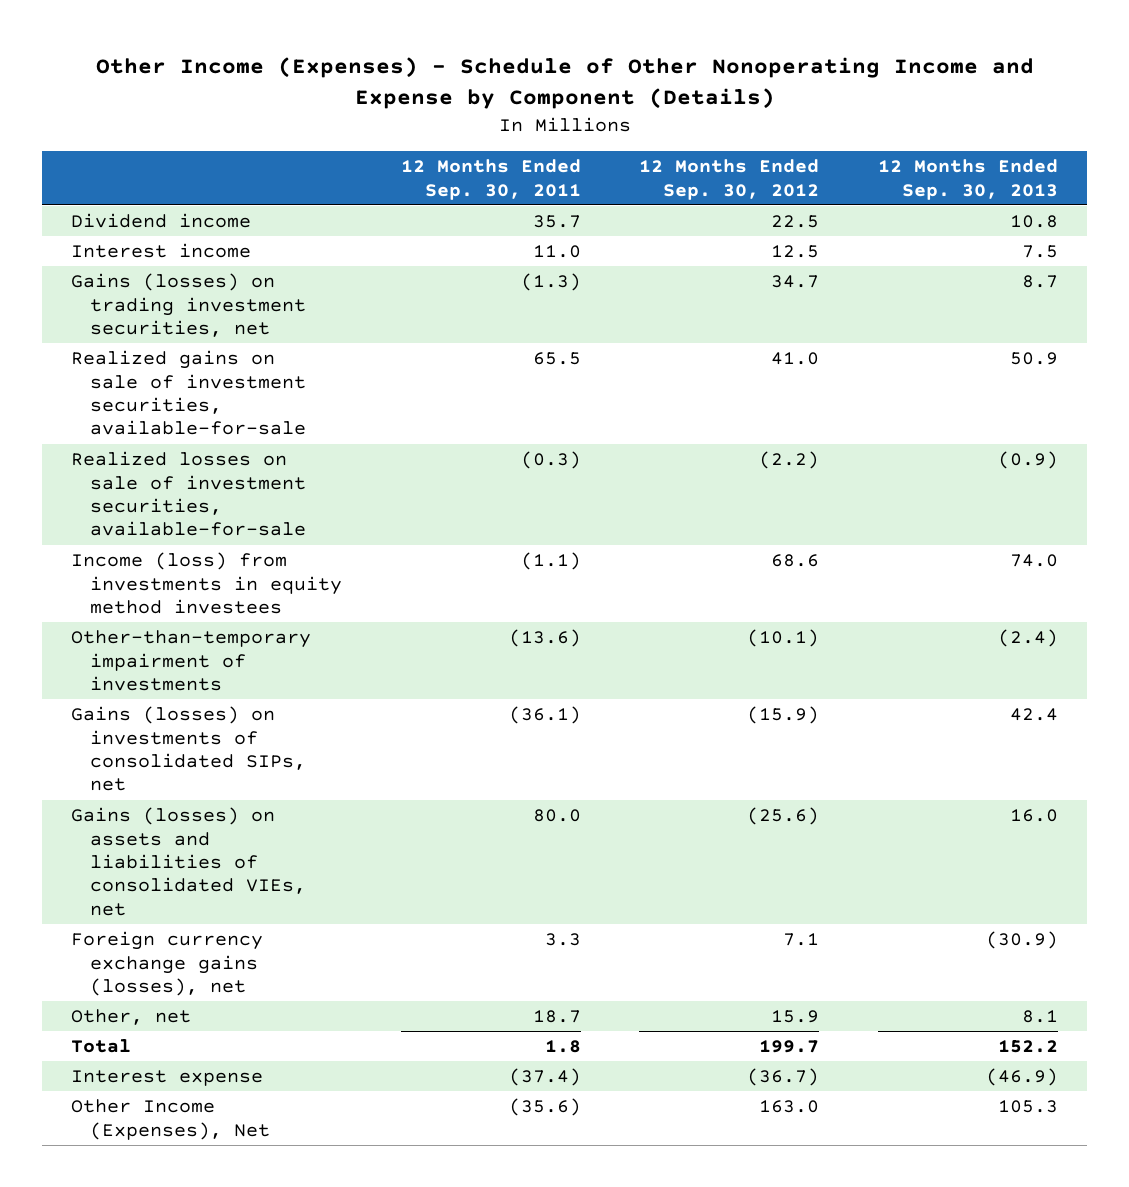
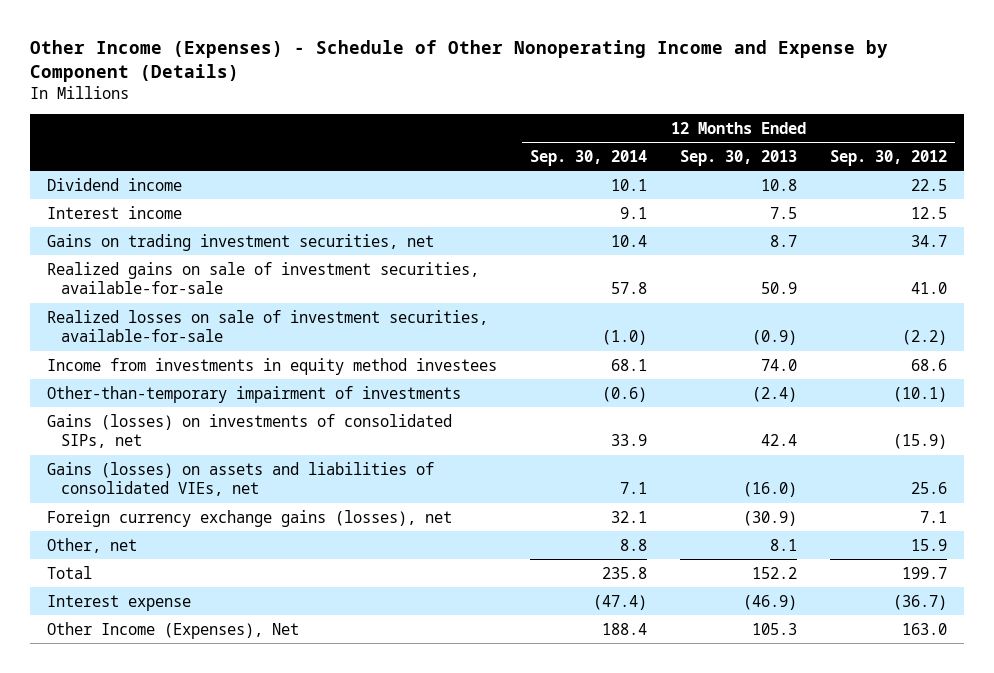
[400,159,581,200] 12 Months Ended Sep. 30, 2011 -> none
none -> [530,149,648,166] Sep. 30, 2014
[71,273,307,337] Gains (losses) on trading investment securities, net -> [46,233,434,251] Gains on trading investment securities, net
[71,552,343,614] Income (loss) from investments in equity method investees -> [46,357,497,375] Income from investments in equity method investees
[747,807,820,826] (25.6) -> [911,482,948,495] 25.6
[1009,809,1058,823] 16.0 -> [743,482,798,498] (16.0)

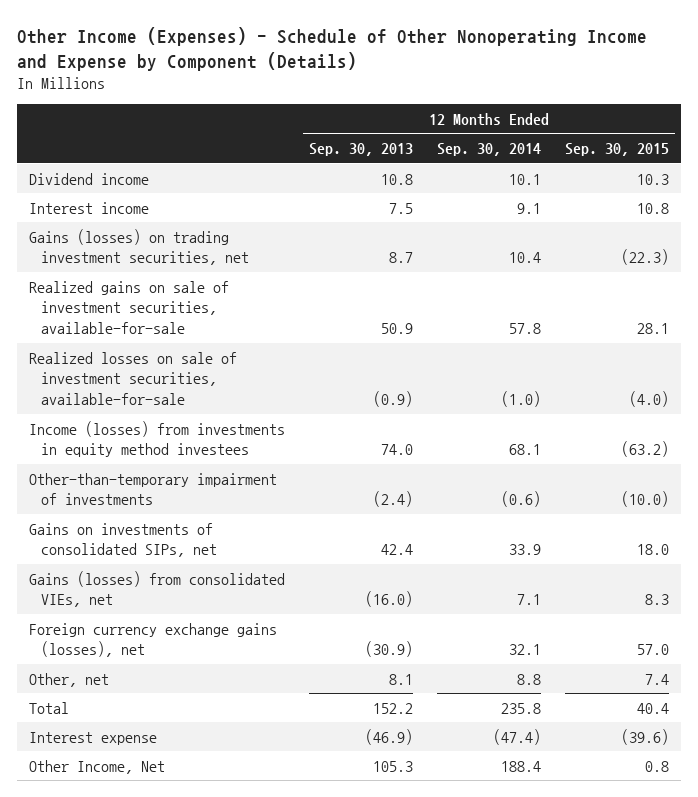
[830,149,948,166] Sep. 30, 2012 -> none
none -> [564,143,669,157] Sep. 30, 2015
[46,233,434,251] Gains on trading investment securities, net -> [28,228,250,266] Gains (losses) on trading investment securities, net
[46,357,497,375] Income from investments in equity method investees -> [28,420,285,458] Income (losses) from investments in equity method investees
[46,413,452,449] Gains (losses) on investments of consolidated SIPs, net -> [28,522,218,558] Gains on investments of consolidated SIPs, net
[46,461,434,497] Gains (losses) on assets and liabilities of consolidated VIEs, net -> [28,570,285,608] Gains (losses) from consolidated VIEs, net
[46,621,299,639] Other Income (Expenses), Net -> [28,759,165,774] Other Income, Net

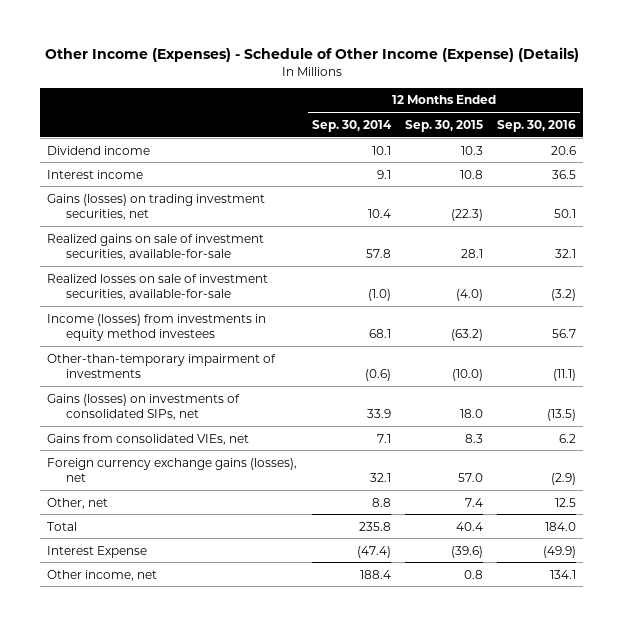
[16,26,647,71] Other Income (Expenses) - Schedule of Other Nonoperating Income and Expense by Component (Details) -> [44,47,579,63] Other Income (Expenses) - Schedule of Other Income (Expense) (Details)
[308,143,413,157] Sep. 30, 2013 -> none
none -> [497,119,577,132] Sep. 30, 2016
[28,522,218,558] Gains on investments of consolidated SIPs, net -> [47,393,241,420] Gains (losses) on investments of consolidated SIPs, net
[28,570,285,608] Gains (losses) from consolidated VIEs, net -> [47,433,250,445] Gains from consolidated VIEs, net
[28,731,157,745] Interest expense -> [47,545,148,558] Interest Expense
[28,759,165,774] Other Income, Net -> [47,569,158,581] Other income, net

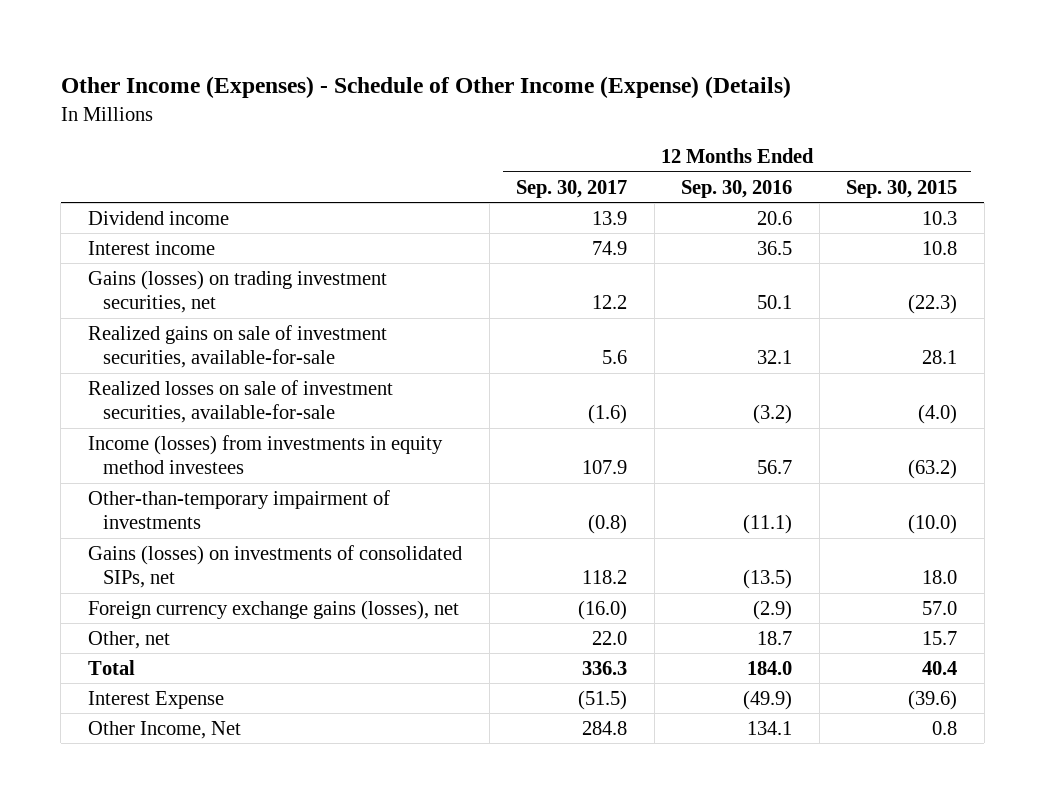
[311,119,392,132] Sep. 30, 2014 -> none
none -> [516,179,628,198] Sep. 30, 2017
[47,433,250,445] Gains from consolidated VIEs, net -> none
[464,497,483,507] 7.4 -> [922,630,958,645] 15.7
[555,497,577,507] 12.5 -> [757,630,793,645] 18.7
[47,569,158,581] Other income, net -> [87,720,241,739] Other Income, Net

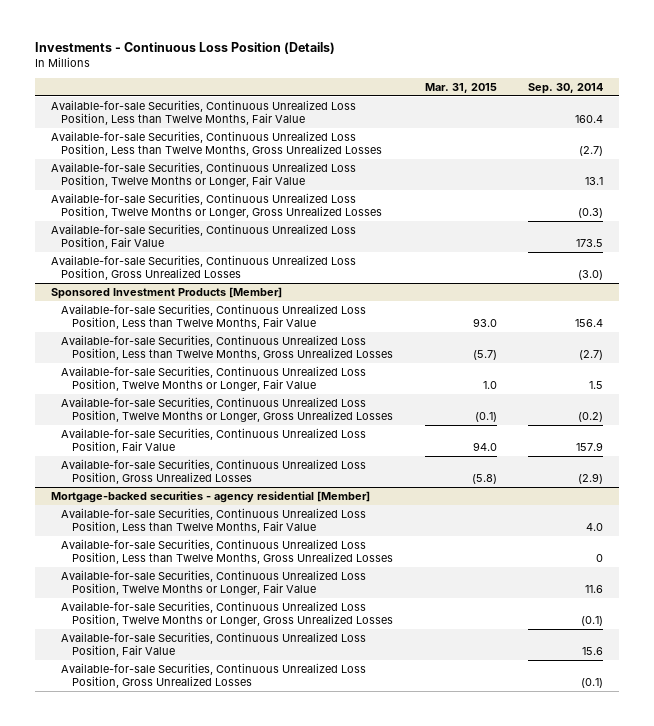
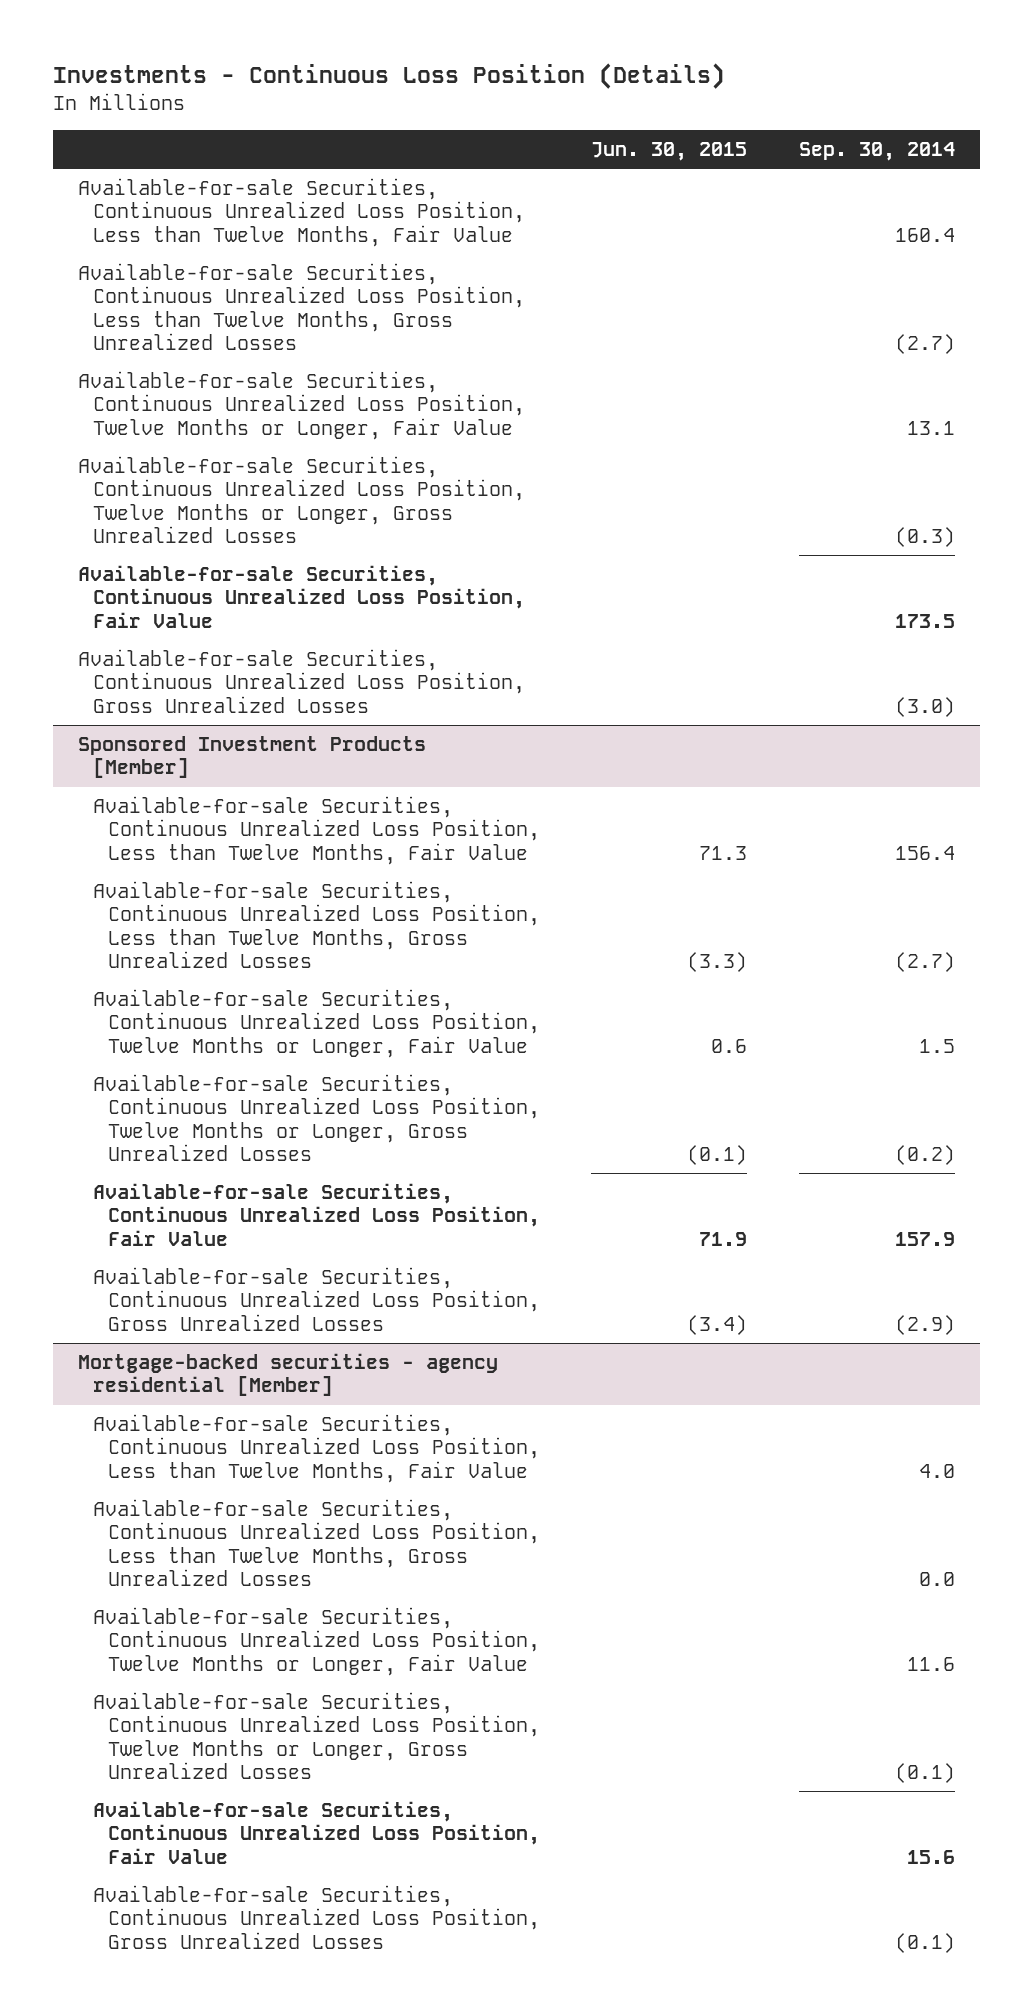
[424,82,497,93] Mar. 31, 2015 -> none
none -> [591,142,748,162] Jun. 30, 2015
[596,553,604,562] 0 -> [918,1572,955,1587] 0.0

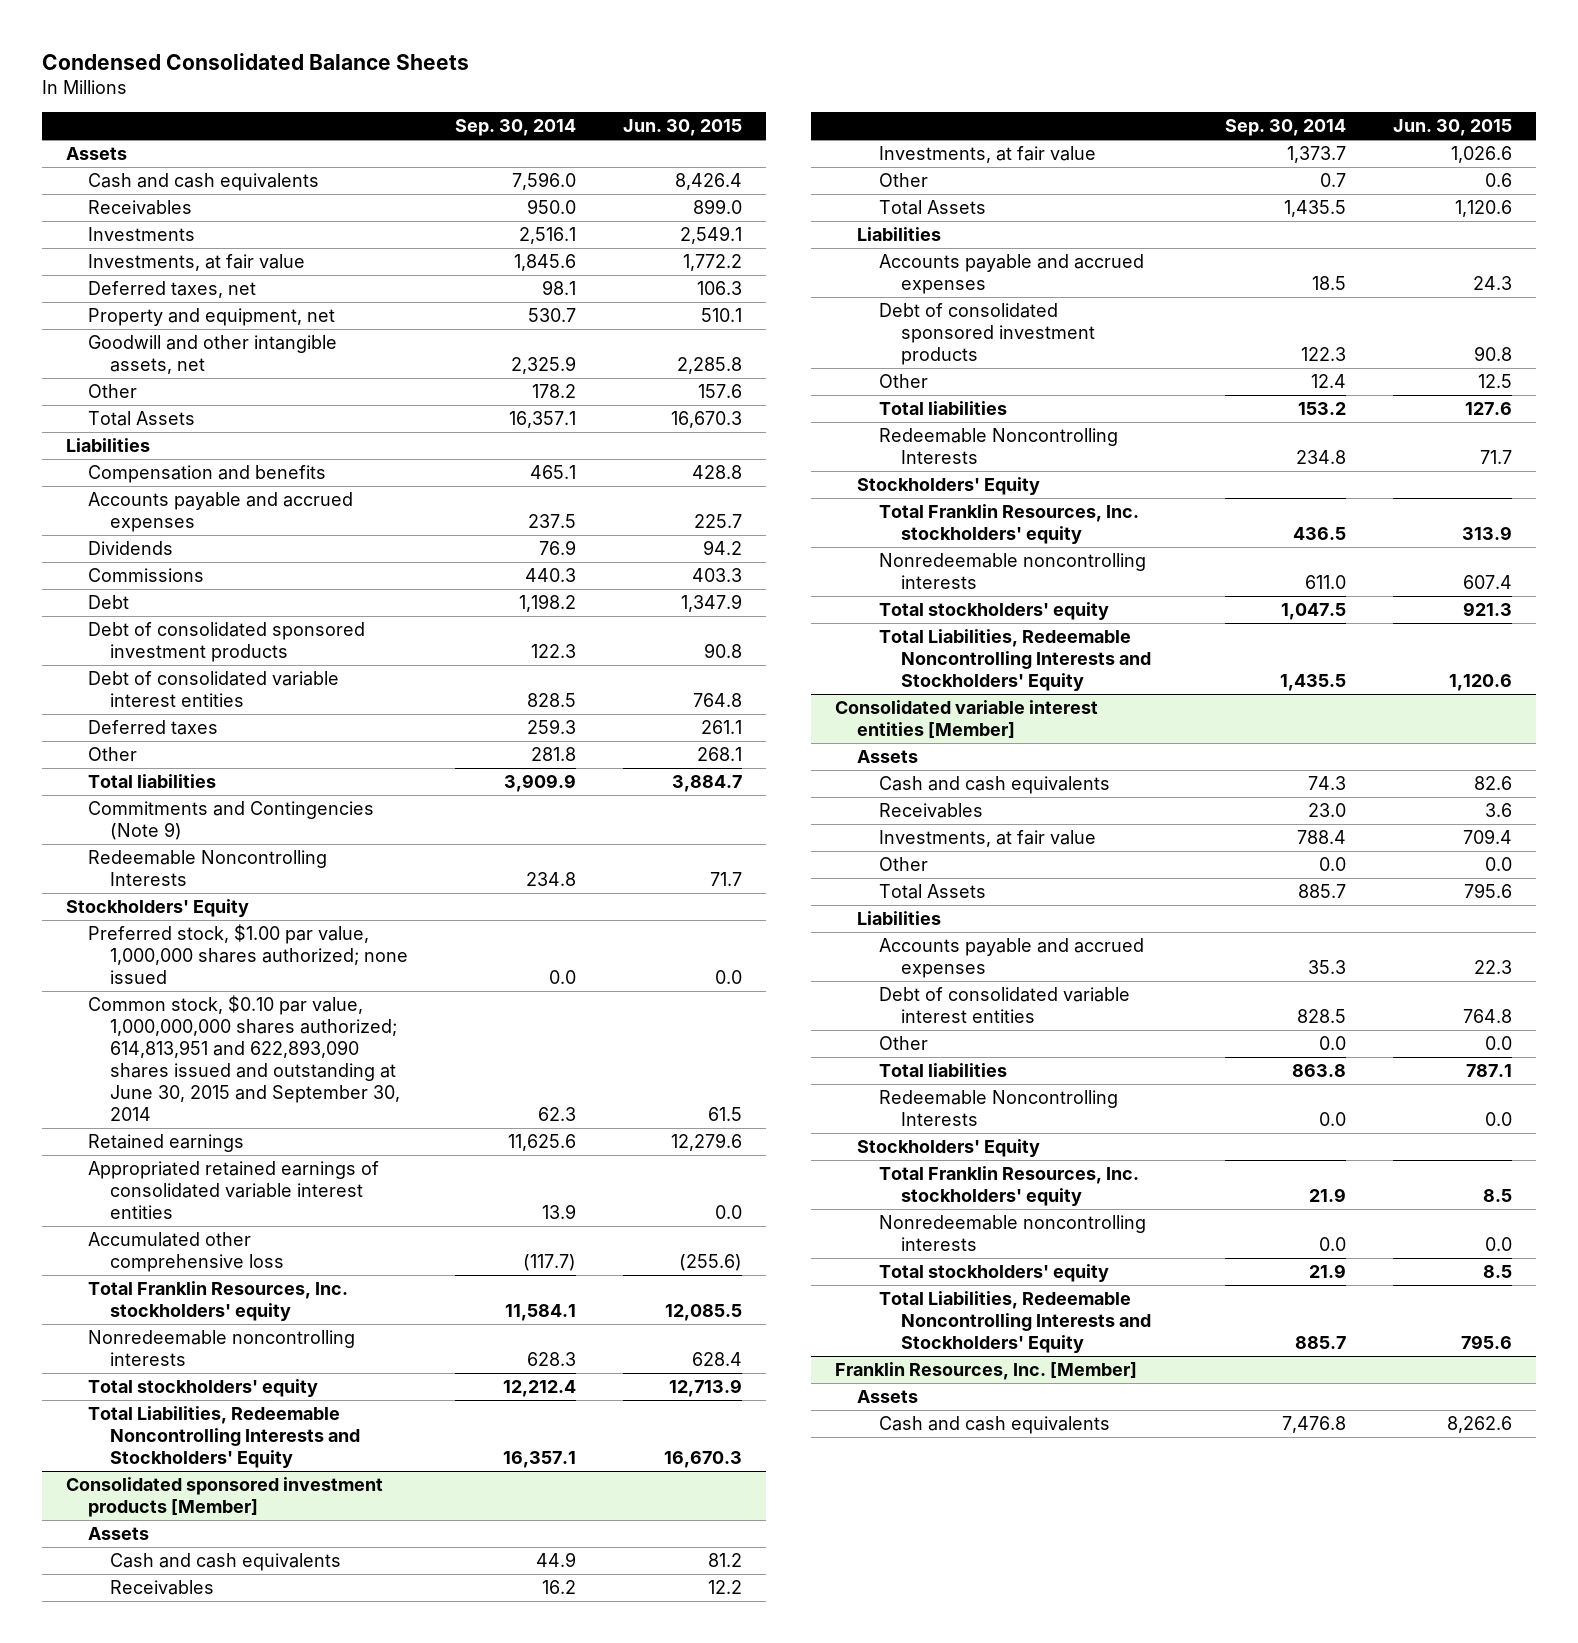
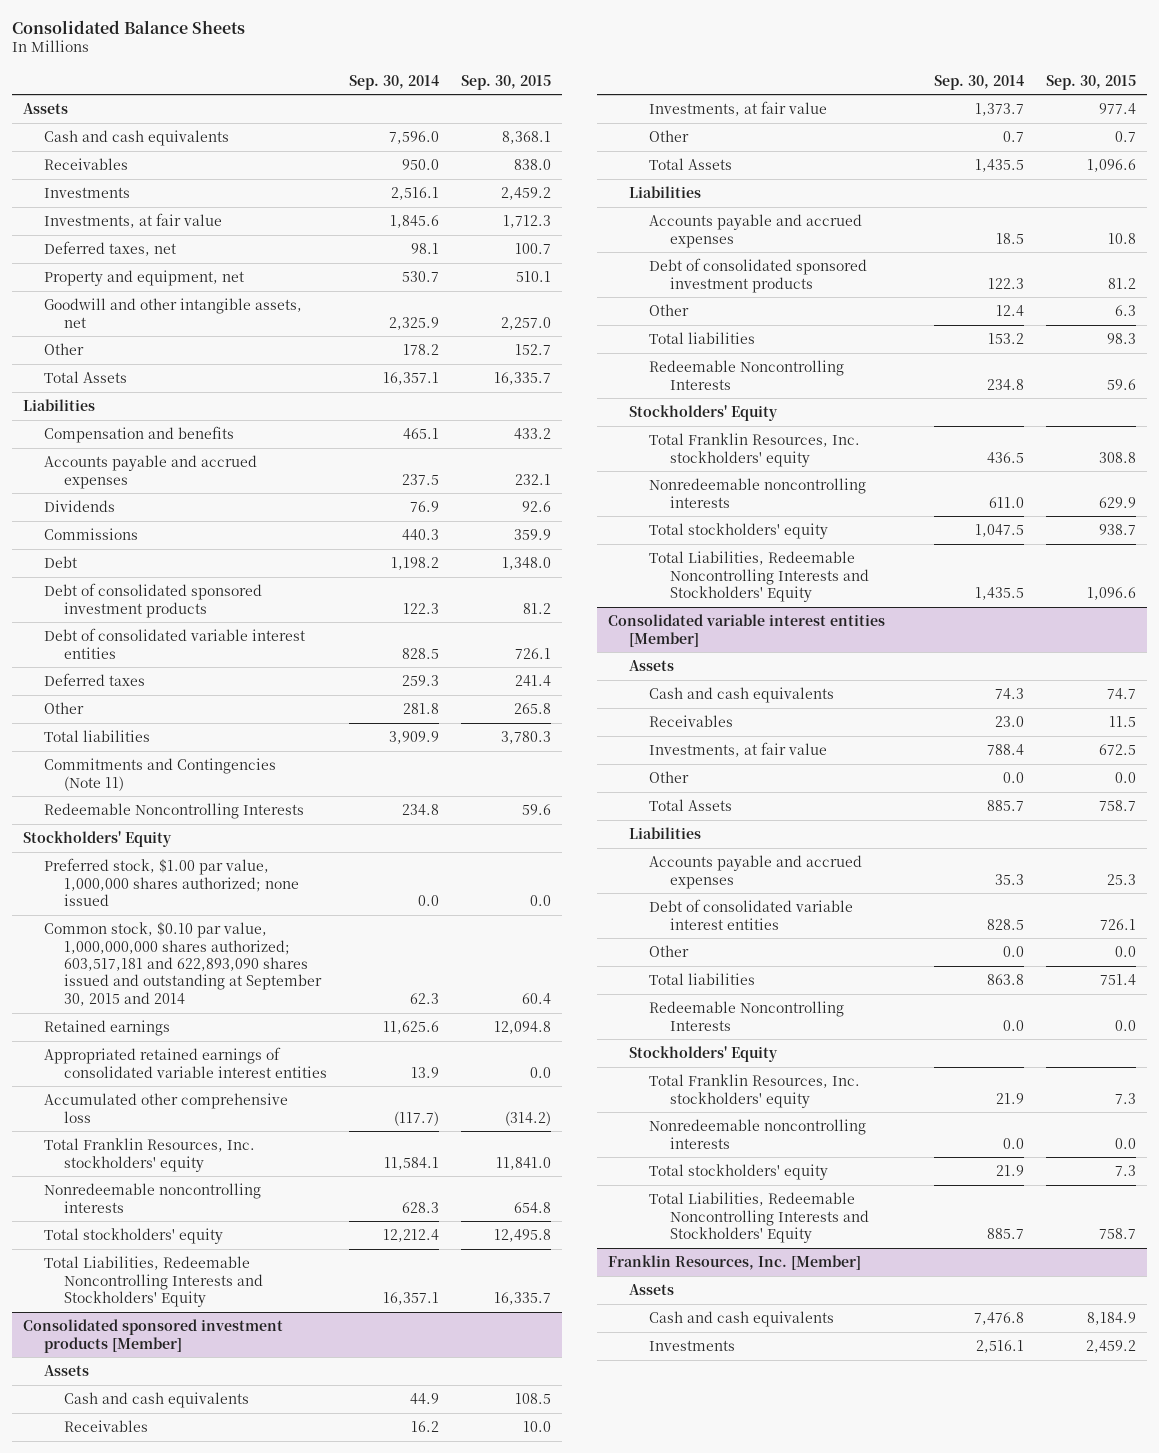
[41,52,469,70] Condensed Consolidated Balance Sheets -> [12,19,246,34] Consolidated Balance Sheets
[623,119,743,137] Jun. 30, 2015 -> none
none -> [461,74,552,90] Sep. 30, 2015
[87,800,374,840] Commitments and Contingencies (Note 9) -> [43,758,276,791] Commitments and Contingencies (Note 11)
[87,994,400,1122] Common stock, $0.10 par value, 1,000,000,000 shares authorized; 614,813,951 and 622,893,090 shares issued and outstanding at June 30, 2015 and September 30, 2014 -> [43,922,323,1006] Common stock, $0.10 par value, 1,000,000,000 shares authorized; 603,517,181 and 622,893,090 shares issued and outstanding at September 30, 2015 and 2014
none -> [649,1340,736,1352] Investments

